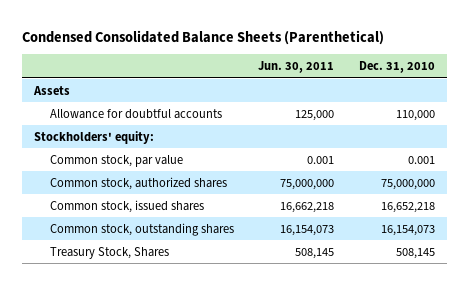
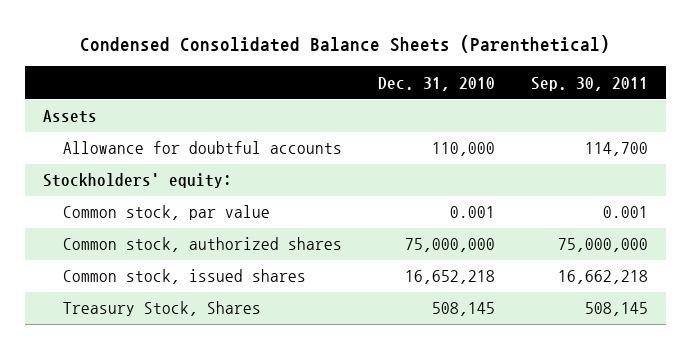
[258,60,335,73] Jun. 30, 2011 -> none
none -> [530,76,648,91] Sep. 30, 2011
[50,222,235,236] Common stock, outstanding shares -> none

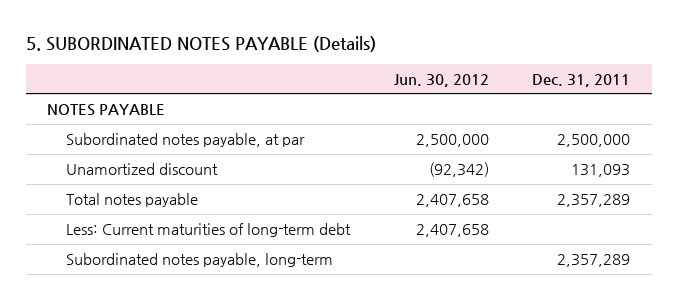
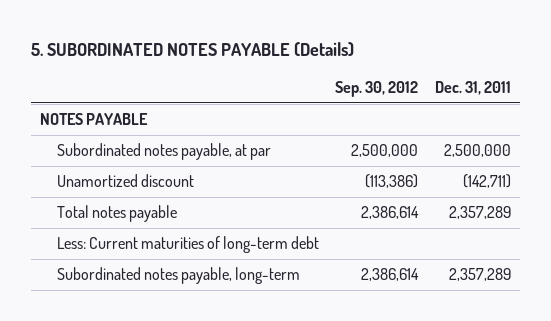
[393,73,489,87] Jun. 30, 2012 -> none
none -> [335,81,419,98] Sep. 30, 2012
[571,164,631,178] 131,093 -> [463,174,512,189] (142,711)

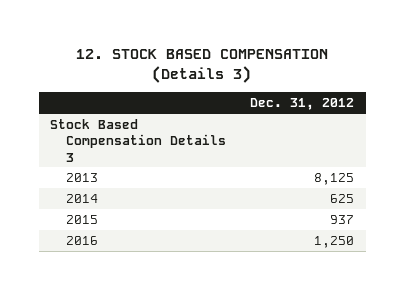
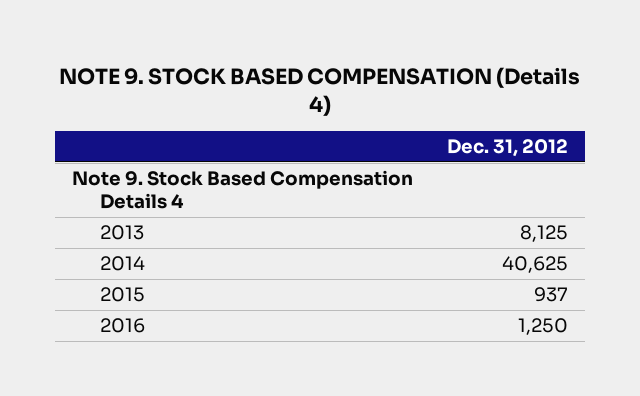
[76,48,329,84] 12. STOCK BASED COMPENSATION (Details 3) -> [59,66,581,117] NOTE 9. STOCK BASED COMPENSATION (Details 4)
[50,118,227,162] Stock Based Compensation Details 3 -> [72,170,414,209] Note 9. Stock Based Compensation Details 4
[329,193,354,203] 625 -> [501,256,568,274] 40,625

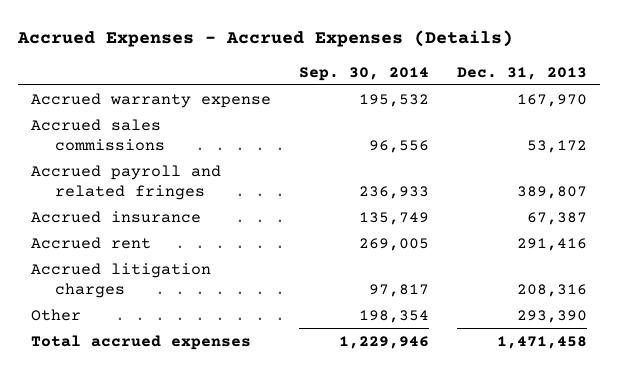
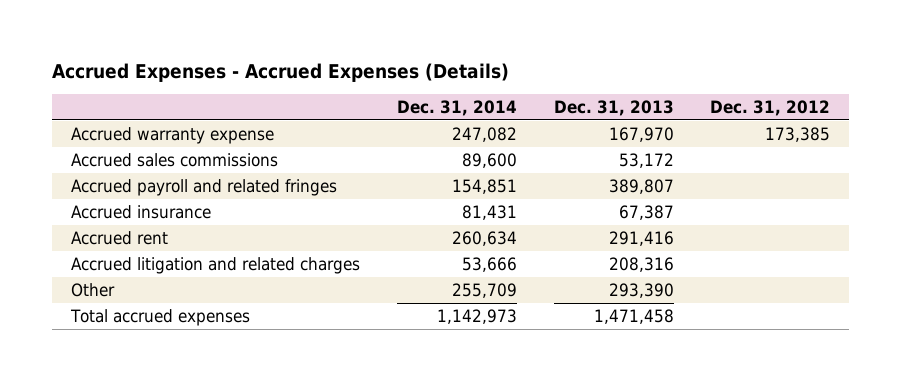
[298,66,429,81] Sep. 30, 2014 -> none
none -> [396,99,517,116] Dec. 31, 2014
none -> [710,99,831,116] Dec. 31, 2012
[31,262,212,298] Accrued litigation charges -> [70,256,360,274] Accrued litigation and related charges

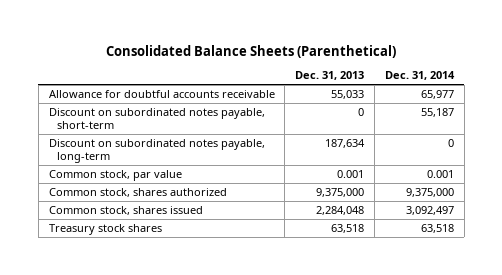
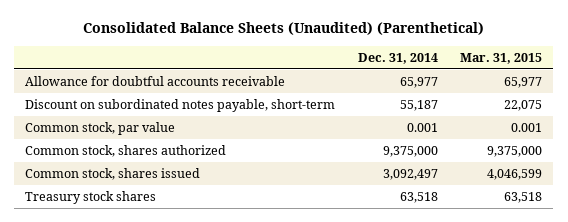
[106,44,397,58] Consolidated Balance Sheets (Parenthetical) -> [82,22,484,36] Consolidated Balance Sheets (Unaudited) (Parenthetical)
[295,71,365,81] Dec. 31, 2013 -> none
none -> [460,52,543,64] Mar. 31, 2015
[48,138,265,163] Discount on subordinated notes payable, long-term -> none

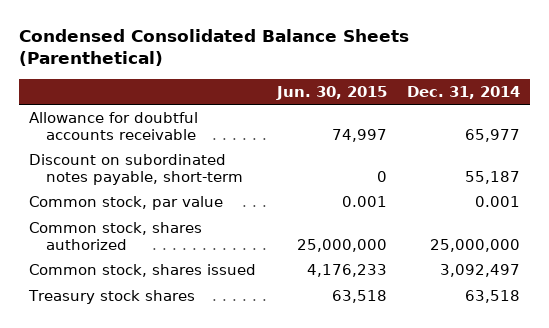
[82,22,484,36] Consolidated Balance Sheets (Unaudited) (Parenthetical) -> [19,28,410,67] Condensed Consolidated Balance Sheets (Parenthetical)
[460,52,543,64] Mar. 31, 2015 -> none
none -> [275,86,387,101] Jun. 30, 2015
[382,146,438,158] 9,375,000 -> [429,238,520,252] 25,000,000

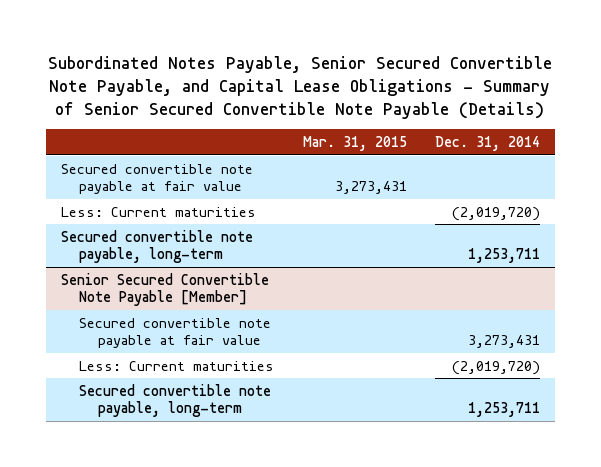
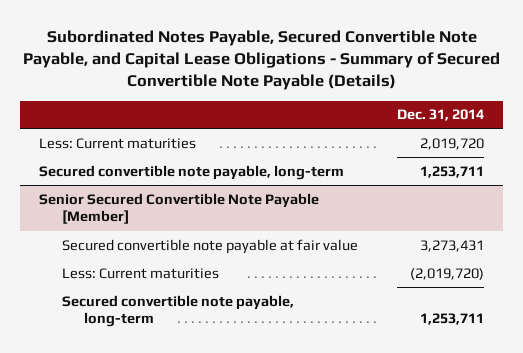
[48,56,553,119] Subordinated Notes Payable, Senior Secured Convertible Note Payable, and Capital Lease Obligations - Summary of Senior Secured Convertible Note Payable (Details) -> [22,30,500,91] Subordinated Notes Payable, Secured Convertible Note Payable, and Capital Lease Obligations - Summary of Secured Convertible Note Payable (Details)
[302,136,407,152] Mar. 31, 2015 -> none
[60,163,253,195] Secured convertible note payable at fair value -> none
[452,206,541,221] (2,019,720) -> [419,137,484,150] 2,019,720

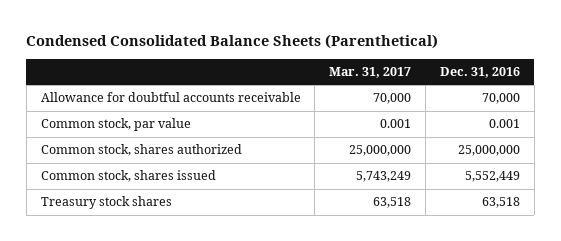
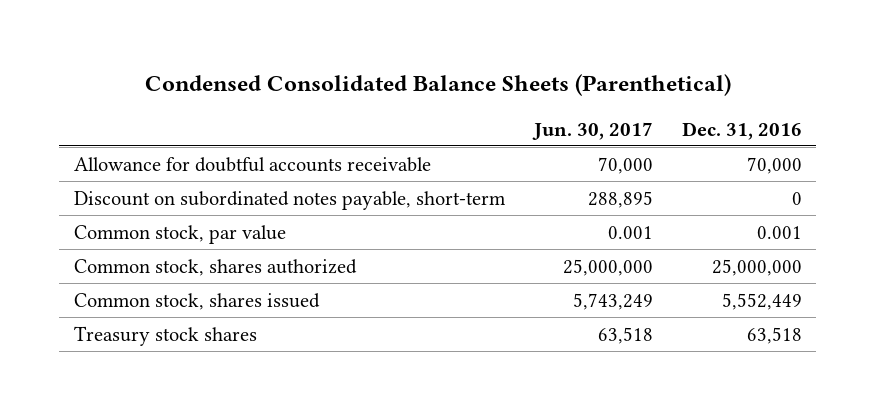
[329,67,412,79] Mar. 31, 2017 -> none
none -> [531,121,653,140] Jun. 30, 2017
none -> [73,190,506,210] Discount on subordinated notes payable, short-term

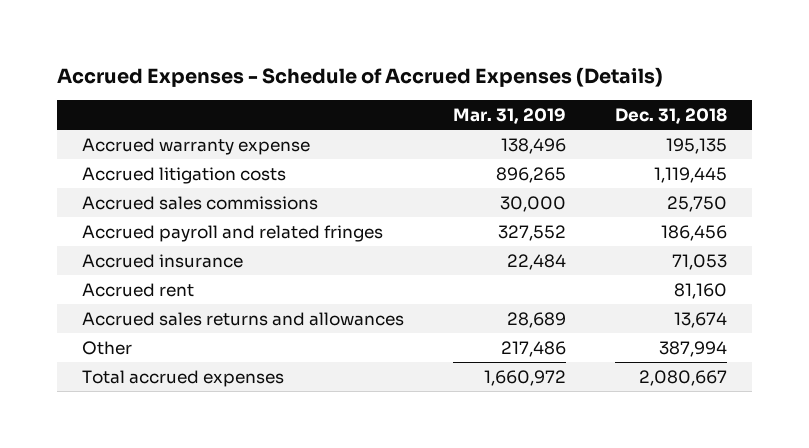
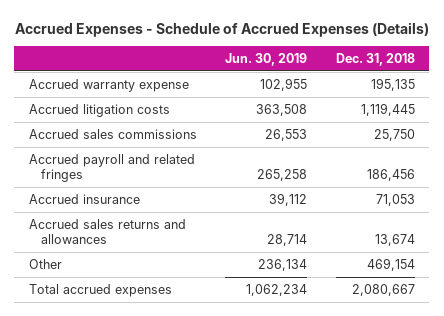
[453,107,567,124] Mar. 31, 2019 -> none
none -> [225,52,308,66] Jun. 30, 2019
[81,282,194,297] Accrued rent -> none
[659,340,728,357] 387,994 -> [366,257,415,271] 469,154

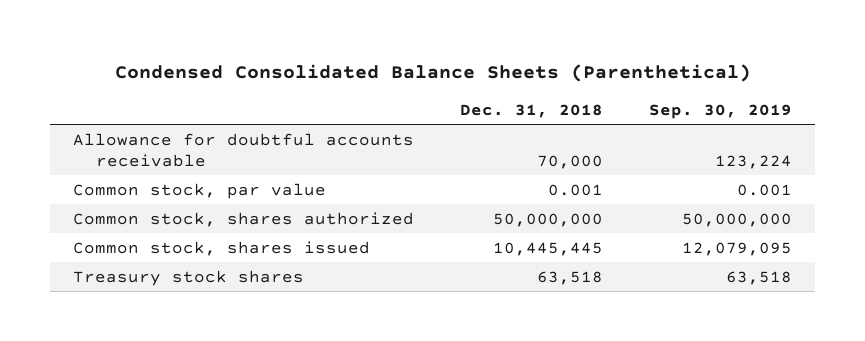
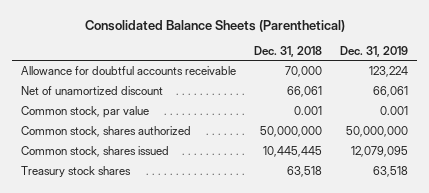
[114,63,751,82] Condensed Consolidated Balance Sheets (Parenthetical) -> [84,19,345,32] Consolidated Balance Sheets (Parenthetical)
[648,104,792,120] Sep. 30, 2019 -> none
none -> [340,45,409,57] Dec. 31, 2019
none -> [20,85,163,95] Net of unamortized discount

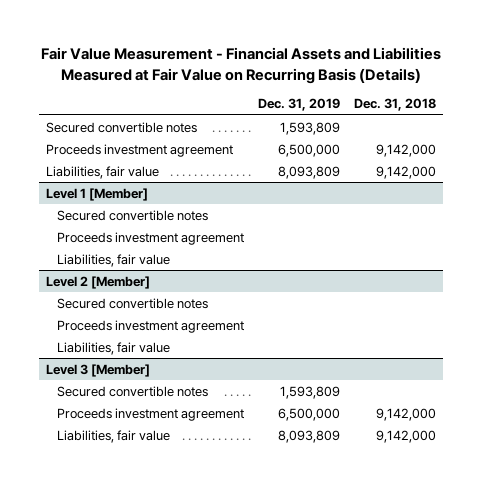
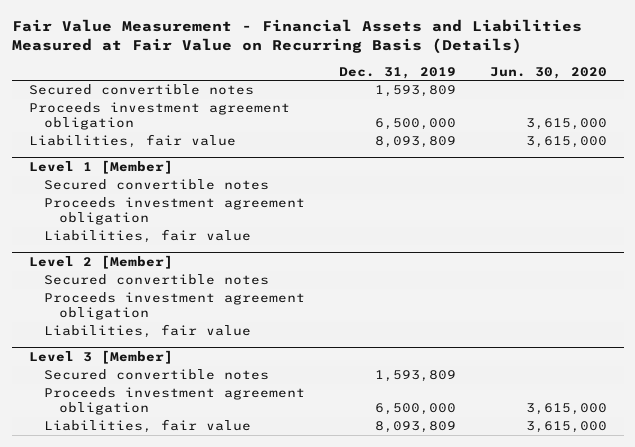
[354,98,437,112] Dec. 31, 2018 -> none
none -> [489,66,607,79] Jun. 30, 2020
[46,143,234,157] Proceeds investment agreement -> [28,102,290,131] Proceeds investment agreement obligation
[56,231,244,245] Proceeds investment agreement -> [43,197,305,226] Proceeds investment agreement obligation
[56,319,244,333] Proceeds investment agreement -> [43,292,305,321] Proceeds investment agreement obligation
[56,407,244,421] Proceeds investment agreement -> [43,387,305,416] Proceeds investment agreement obligation

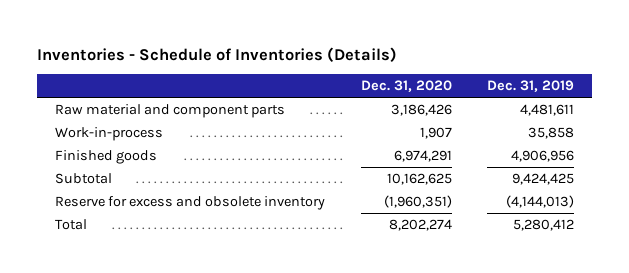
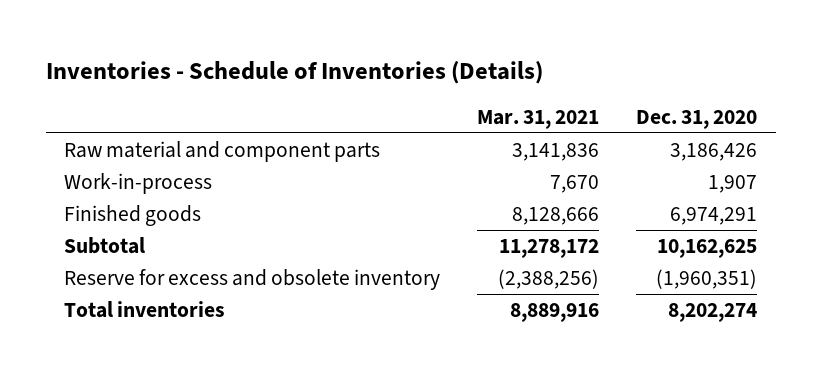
[487,80,575,93] Dec. 31, 2019 -> none
none -> [477,109,600,129] Mar. 31, 2021
[54,219,87,231] Total -> [64,301,226,319] Total inventories

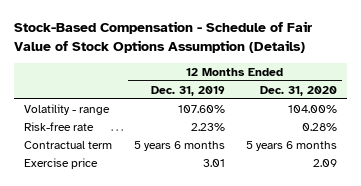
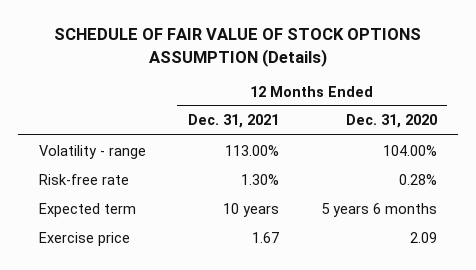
[13,21,312,53] Stock-Based Compensation - Schedule of Fair Value of Stock Options Assumption (Details) -> [53,28,421,67] SCHEDULE OF FAIR VALUE OF STOCK OPTIONS ASSUMPTION (Details)
[150,85,225,96] Dec. 31, 2019 -> none
none -> [187,114,279,129] Dec. 31, 2021
[24,141,113,150] Contractual term -> [38,202,136,217] Expected term

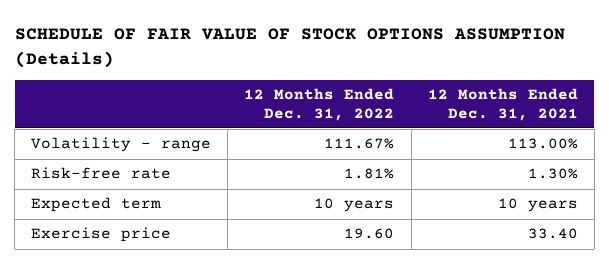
[345,114,437,129] Dec. 31, 2020 -> none
none -> [244,87,395,121] 12 Months Ended Dec. 31, 2022
[251,231,279,243] 1.67 -> [527,228,578,240] 33.40

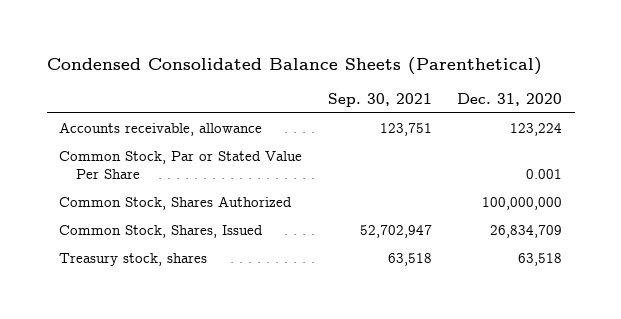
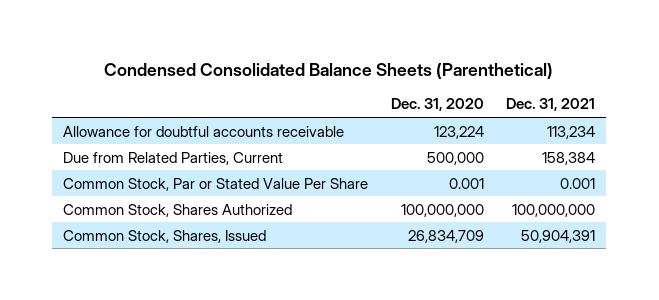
[327,92,432,107] Sep. 30, 2021 -> none
none -> [506,98,596,112] Dec. 31, 2021
[59,122,263,137] Accounts receivable, allowance -> [63,125,345,137] Allowance for doubtful accounts receivable
none -> [63,151,284,165] Due from Related Parties, Current
[59,253,208,267] Treasury stock, shares -> none

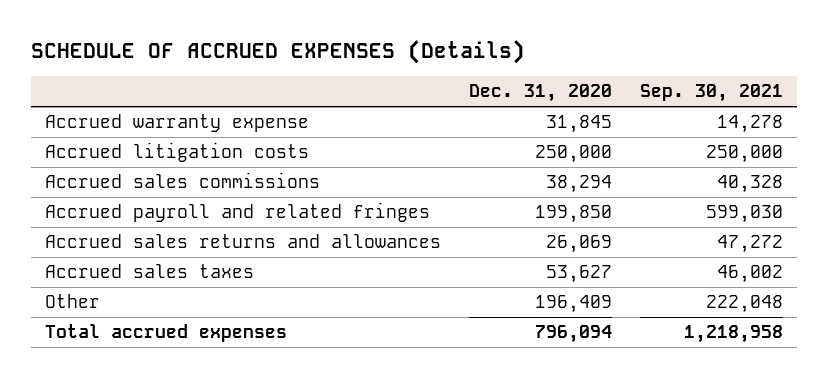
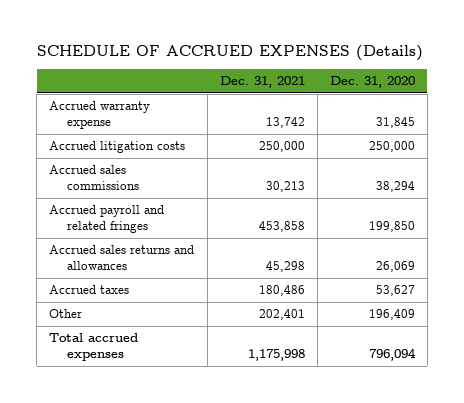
[639,84,783,103] Sep. 30, 2021 -> none
none -> [219,76,305,89] Dec. 31, 2021
[44,264,254,279] Accrued sales taxes -> [49,285,130,295] Accrued taxes

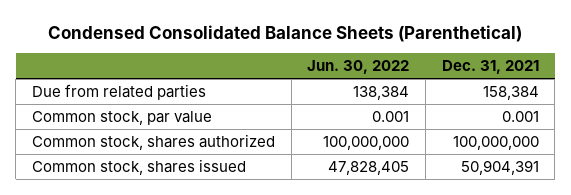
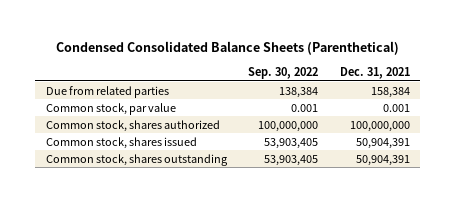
[307,60,410,75] Jun. 30, 2022 -> none
none -> [248,66,319,79] Sep. 30, 2022
none -> [45,153,228,166] Common stock, shares outstanding

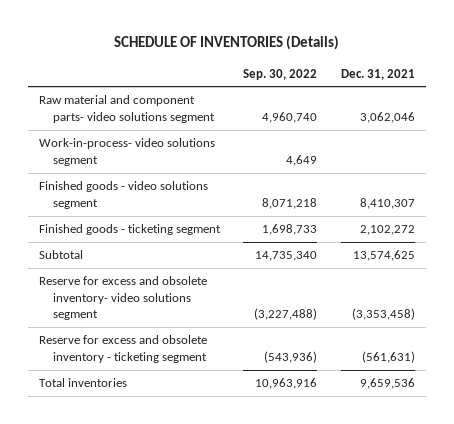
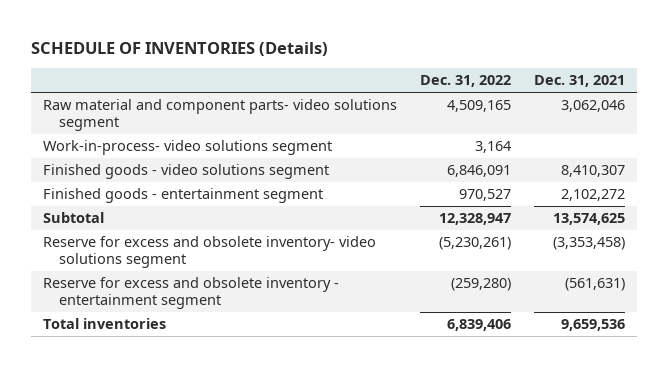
[243,68,318,80] Sep. 30, 2022 -> none
none -> [420,75,512,88] Dec. 31, 2022
[39,224,222,236] Finished goods - ticketing segment -> [42,188,323,204] Finished goods - entertainment segment
[39,335,208,363] Reserve for excess and obsolete inventory - ticketing segment -> [42,277,339,310] Reserve for excess and obsolete inventory - entertainment segment

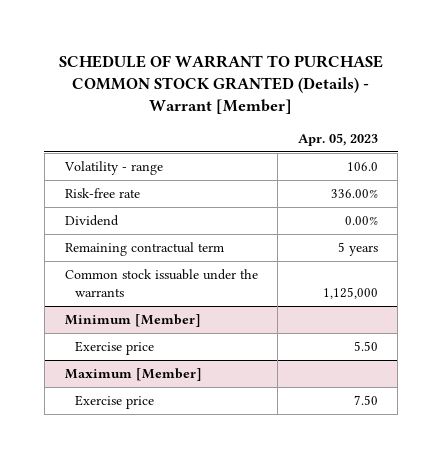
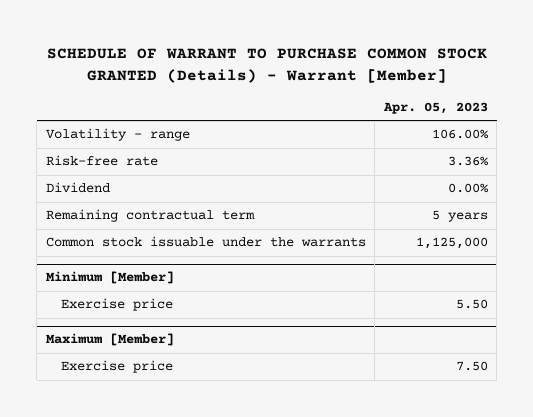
[346,161,378,171] 106.0 -> [431,129,489,140] 106.00%
[330,188,378,198] 336.00% -> [447,156,489,167] 3.36%

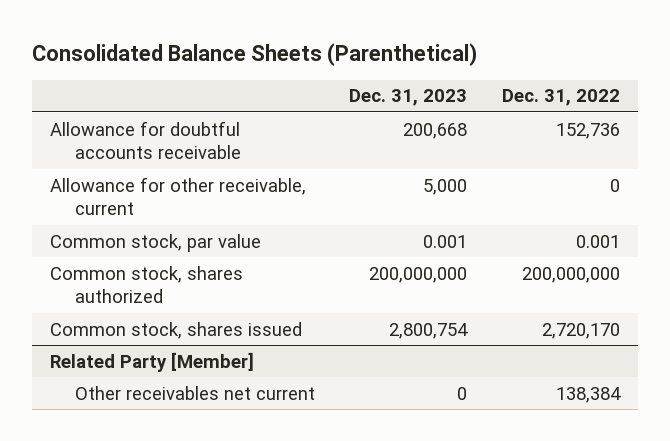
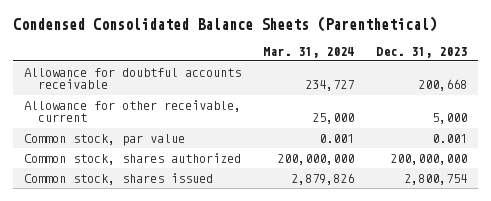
[32,43,478,67] Consolidated Balance Sheets (Parenthetical) -> [13,15,438,32] Condensed Consolidated Balance Sheets (Parenthetical)
[502,89,621,107] Dec. 31, 2022 -> none
none -> [262,46,354,58] Mar. 31, 2024
[49,351,254,372] Related Party [Member] -> none
[74,385,315,400] Other receivables net current -> none

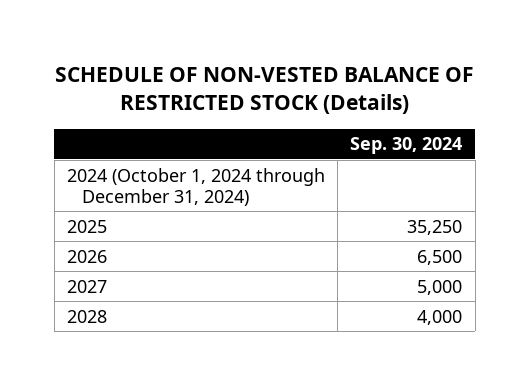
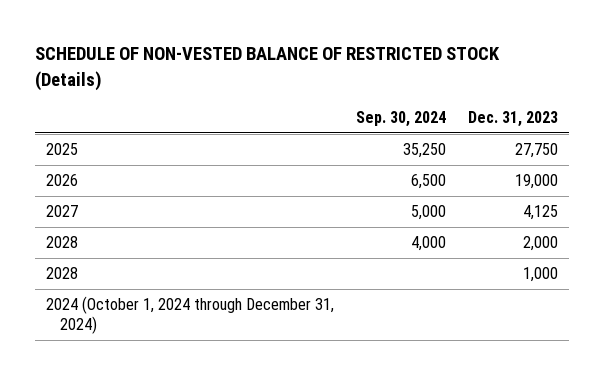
none -> [468,110,559,127] Dec. 31, 2023
none -> [46,267,79,280] 2028
[66,167,325,206] 2024 (October 1, 2024 through December 31, 2024) -> [46,296,335,335] 2024 (October 1, 2024 through December 31, 2024)

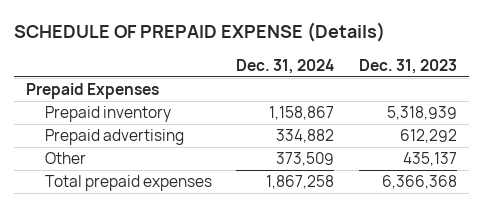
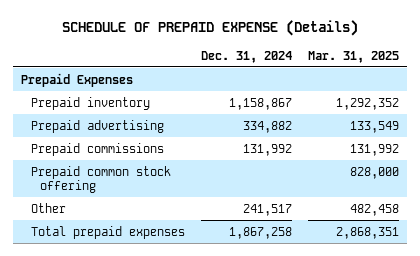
[359,58,458,74] Dec. 31, 2023 -> none
none -> [307,50,399,63] Mar. 31, 2025
none -> [30,142,164,156] Prepaid commissions
none -> [30,165,171,194] Prepaid common stock offering
[276,152,335,167] 373,509 -> [242,203,292,216] 241,517

